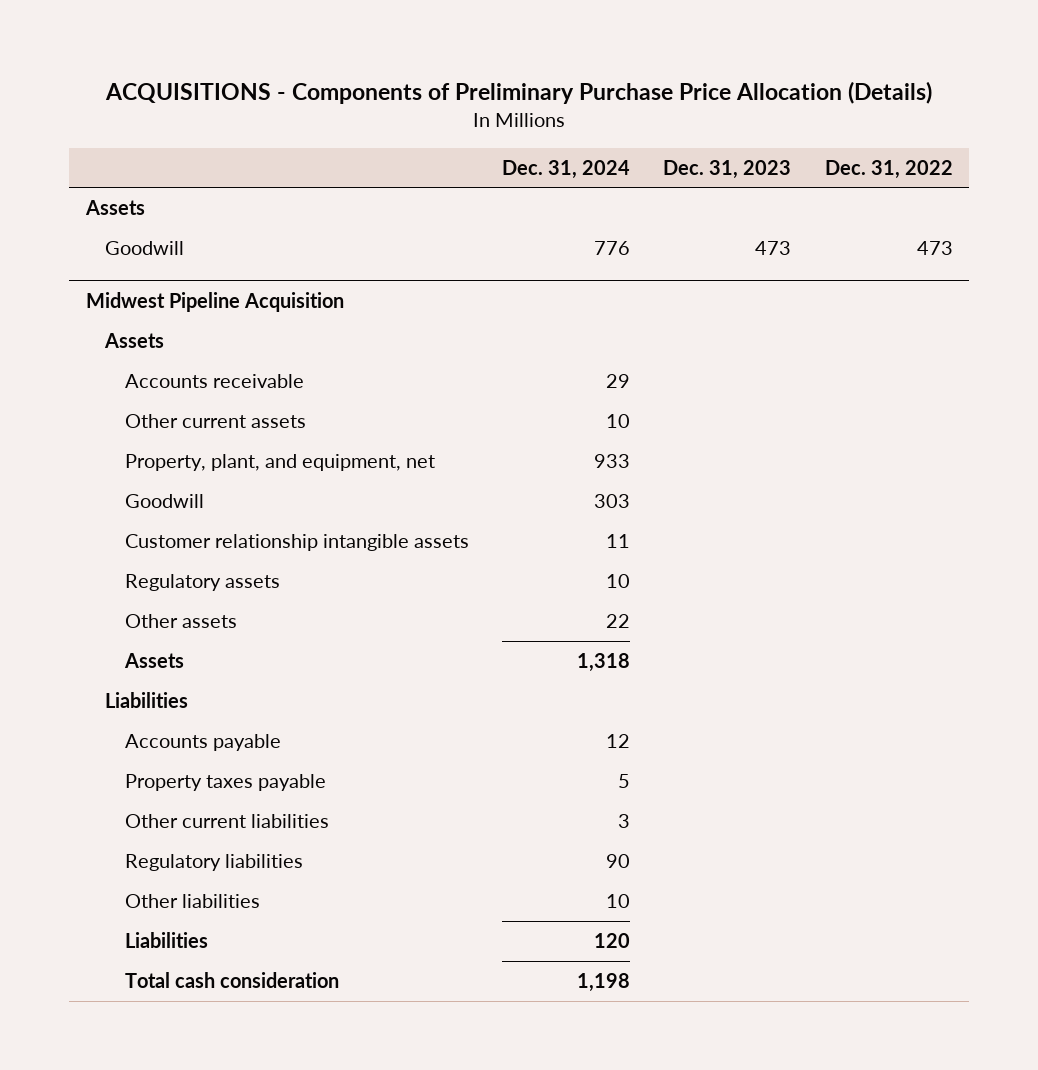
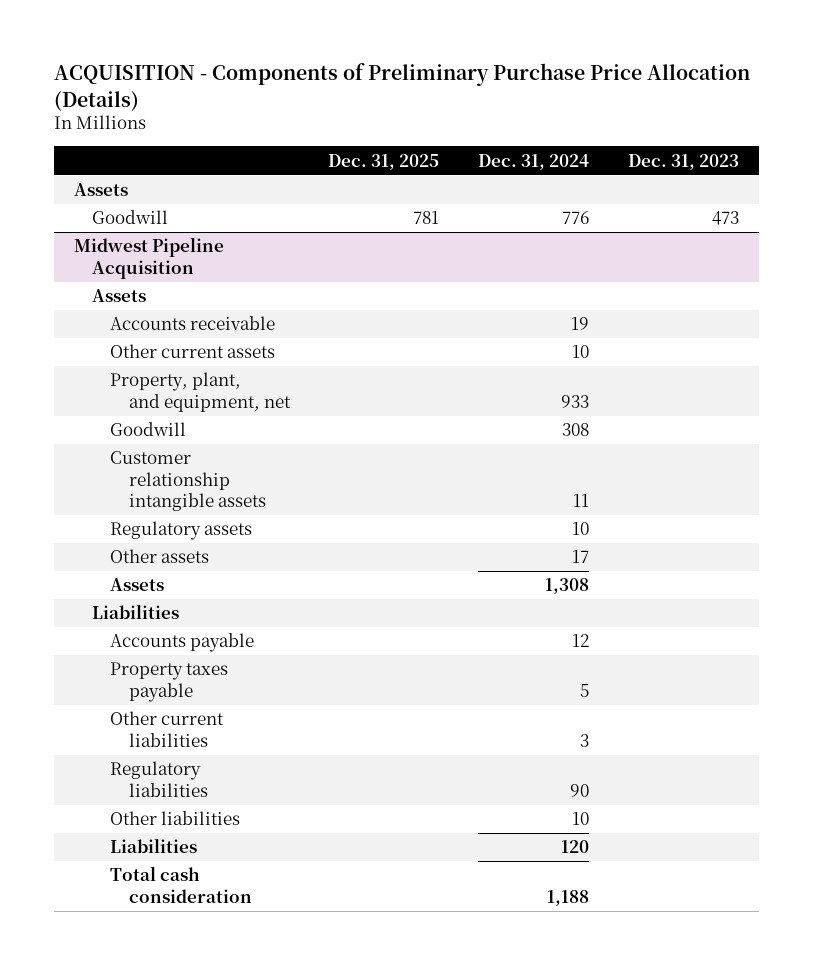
[105,81,933,105] ACQUISITIONS - Components of Preliminary Purchase Price Allocation (Details) -> [54,63,751,111] ACQUISITION - Components of Preliminary Purchase Price Allocation (Details)
[824,159,953,179] Dec. 31, 2022 -> none
none -> [328,153,440,170] Dec. 31, 2025
[606,374,631,389] 29 -> [571,317,590,331] 19
[594,494,631,509] 303 -> [562,423,590,437] 308
[606,614,631,629] 22 -> [572,550,590,564] 17
[577,653,631,673] 1,318 -> [545,578,590,595] 1,308
[577,973,631,993] 1,198 -> [547,889,590,906] 1,188

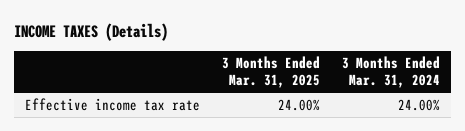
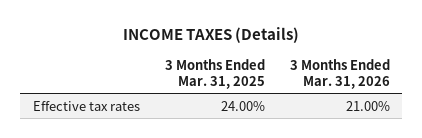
[341,56,440,89] 3 Months Ended Mar. 31, 2024 -> none
none -> [289,58,390,89] 3 Months Ended Mar. 31, 2026
[25,98,201,112] Effective income tax rate -> [32,100,140,111] Effective tax rates

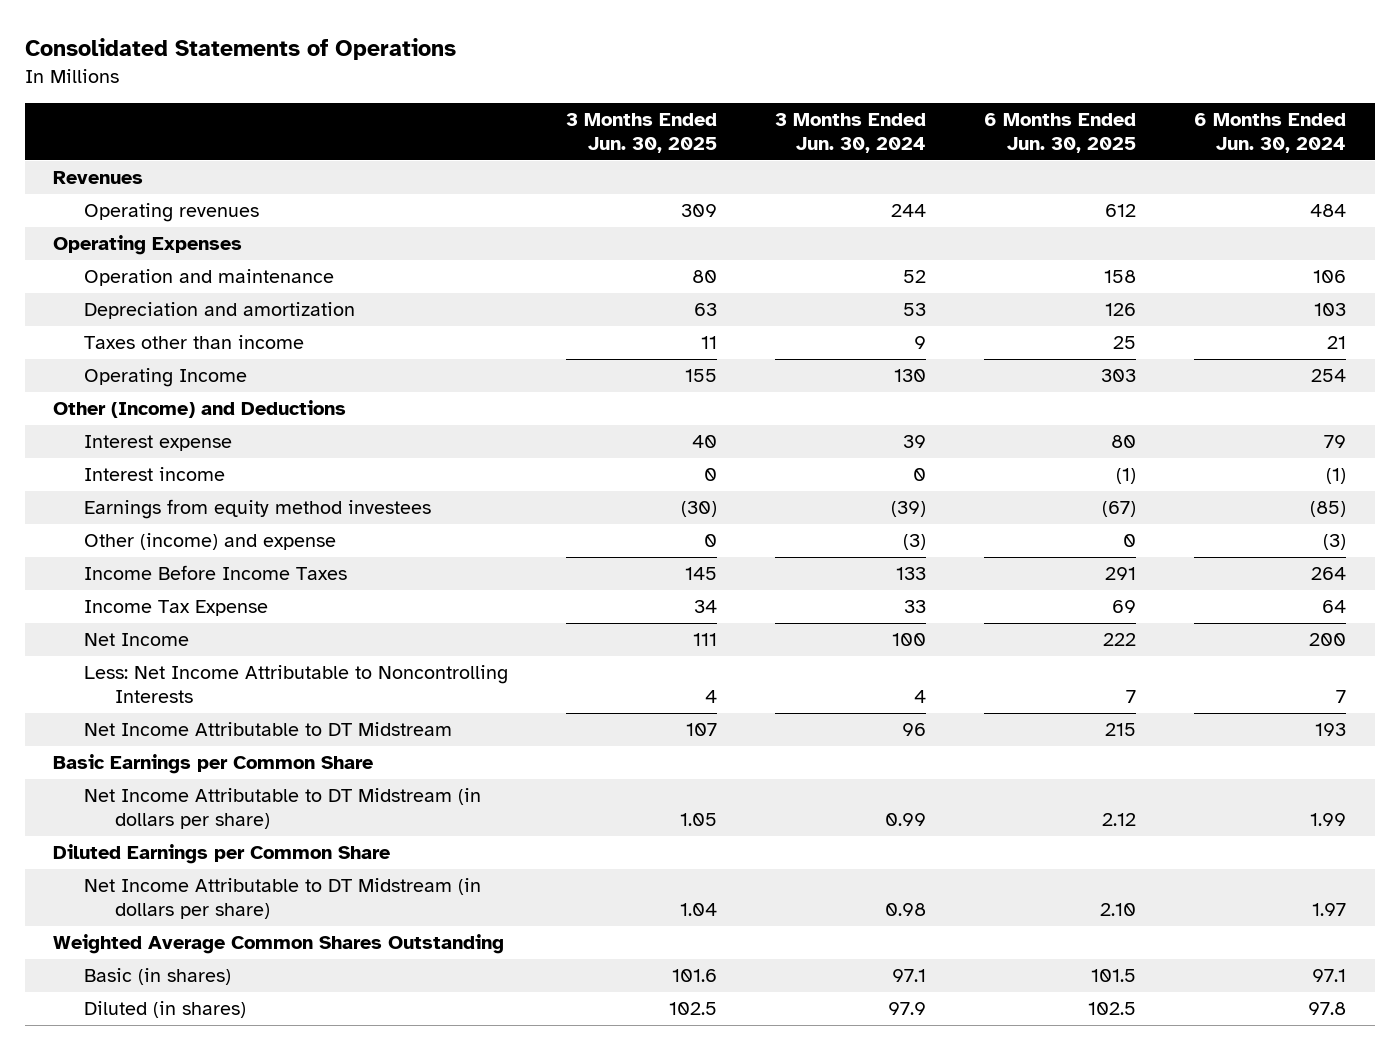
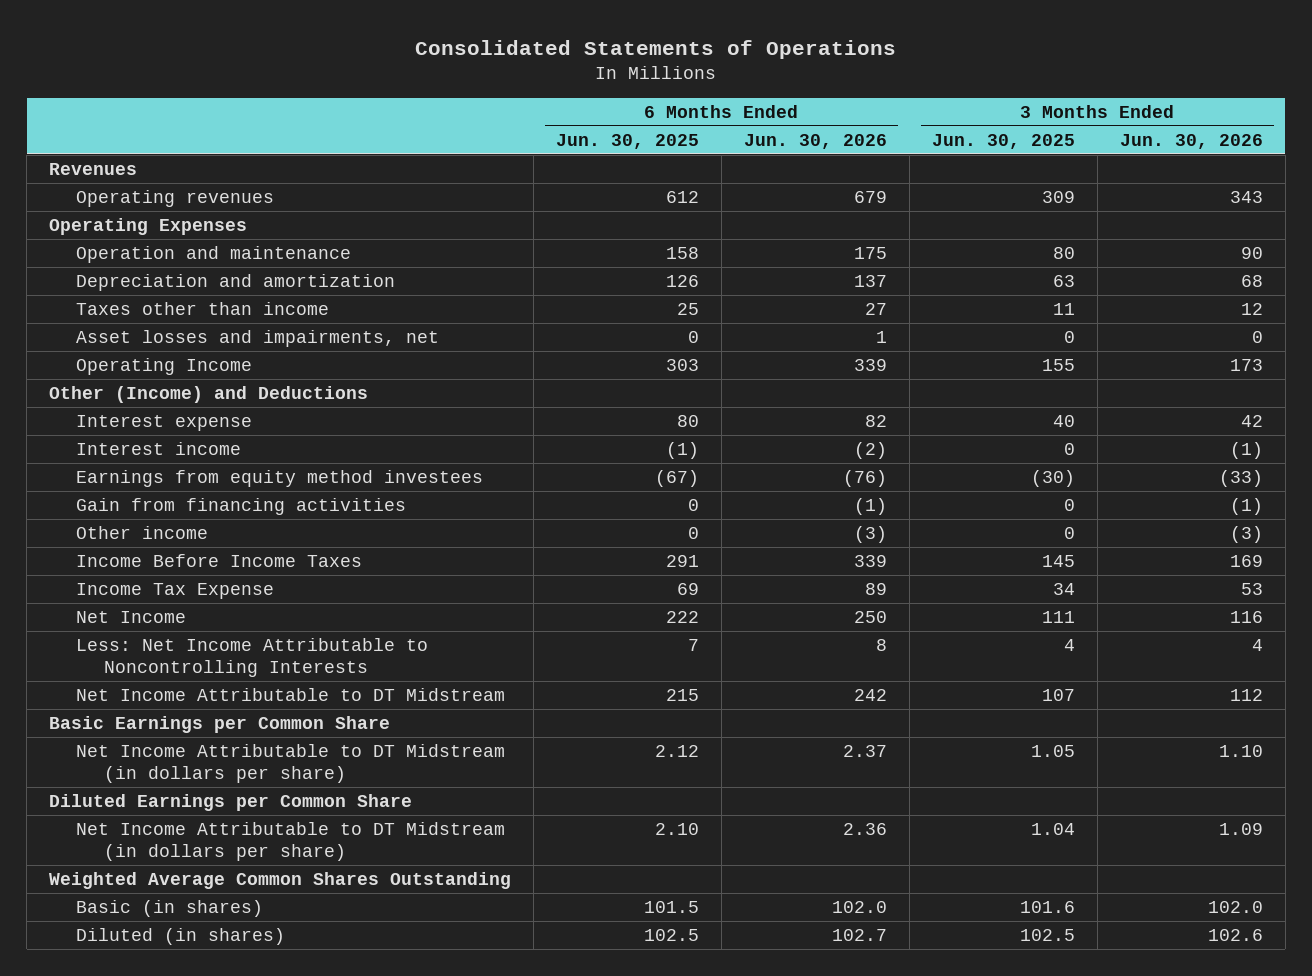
[775,113,927,154] 3 Months Ended Jun. 30, 2024 -> none
[1193,113,1346,154] 6 Months Ended Jun. 30, 2024 -> none
none -> [743,133,887,149] Jun. 30, 2026
none -> [1119,133,1263,149] Jun. 30, 2026
none -> [76,330,440,348] Asset losses and impairments, net
none -> [76,498,407,516] Gain from financing activities
[84,533,337,551] Other (income) and expense -> [76,526,209,540] Other income

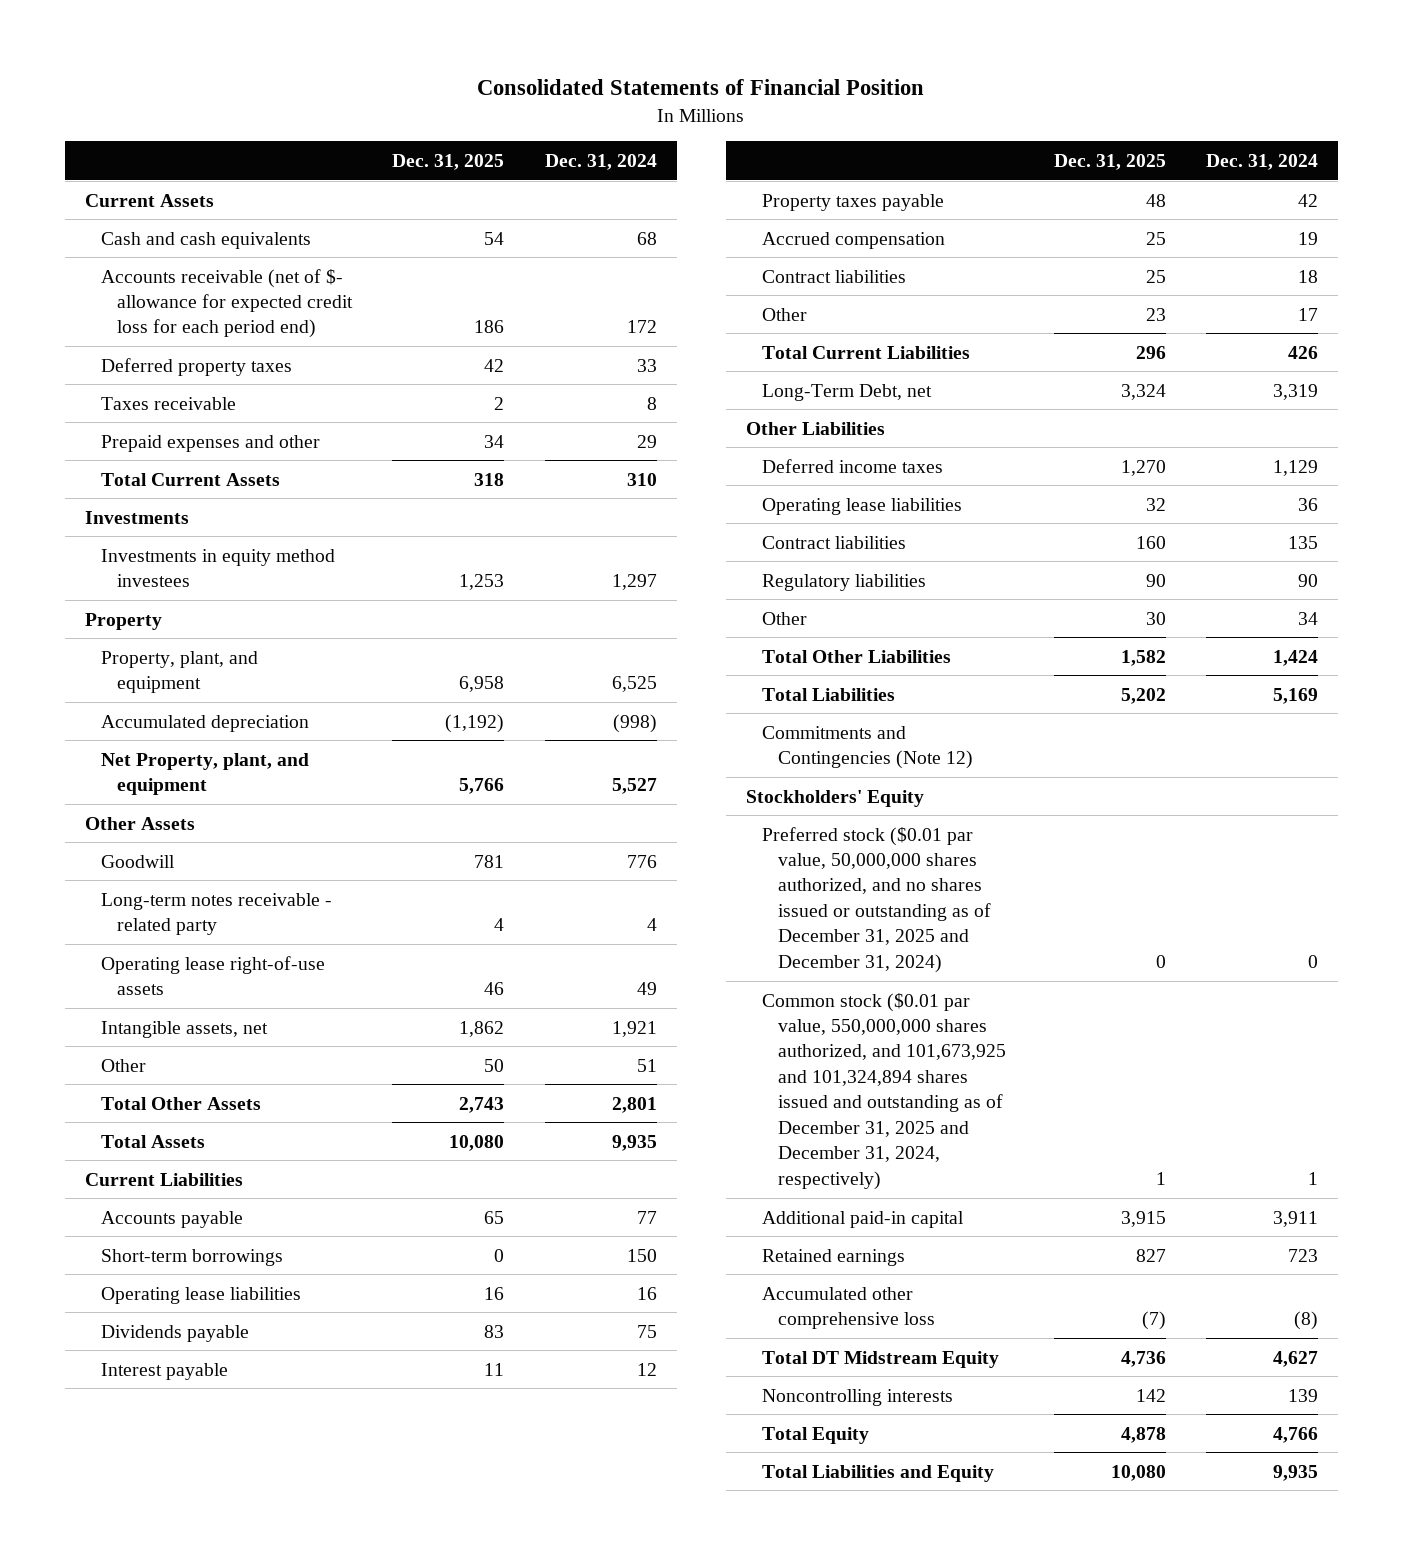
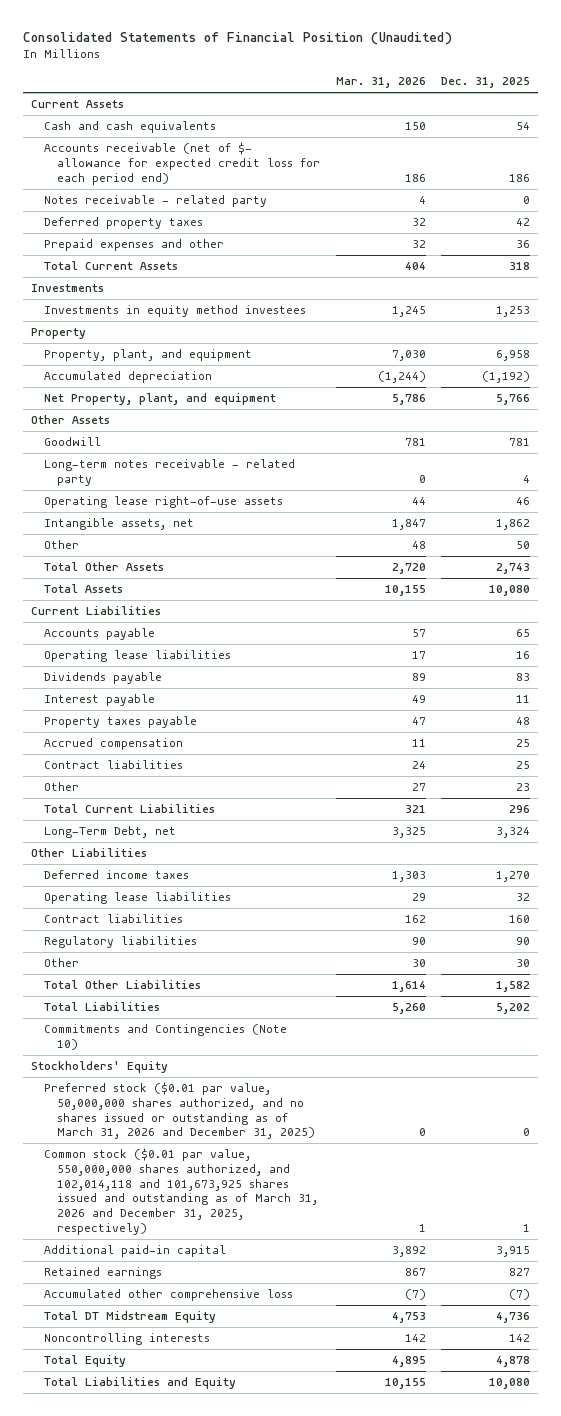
[477,79,925,96] Consolidated Statements of Financial Position -> [23,31,453,45] Consolidated Statements of Financial Position (Unaudited)
[544,153,657,170] Dec. 31, 2024 -> none
none -> [335,77,426,89] Mar. 31, 2026
none -> [43,195,267,208] Notes receivable - related party
[100,396,236,410] Taxes receivable -> none
[484,434,505,448] 34 -> [516,240,531,249] 36
[100,1248,283,1266] Short-term borrowings -> none
[762,725,974,770] Commitments and Contingencies (Note 12) -> [43,1024,287,1050] Commitments and Contingencies (Note 10)
[762,826,992,973] Preferred stock ($0.01 par value, 50,000,000 shares authorized, and no shares issued or outstanding as of December 31, 2025 and December 31, 2024) -> [43,1082,316,1140] Preferred stock ($0.01 par value, 50,000,000 shares authorized, and no shares issued or outstanding as of March 31, 2026 and December 31, 2025)
[762,992,1007,1190] Common stock ($0.01 par value, 550,000,000 shares authorized, and 101,673,925 and 101,324,894 shares issued and outstanding as of December 31, 2025 and December 31, 2024, respectively) -> [43,1148,319,1235] Common stock ($0.01 par value, 550,000,000 shares authorized, and 102,014,118 and 101,673,925 shares issued and outstanding as of March 31, 2026 and December 31, 2025, respectively)

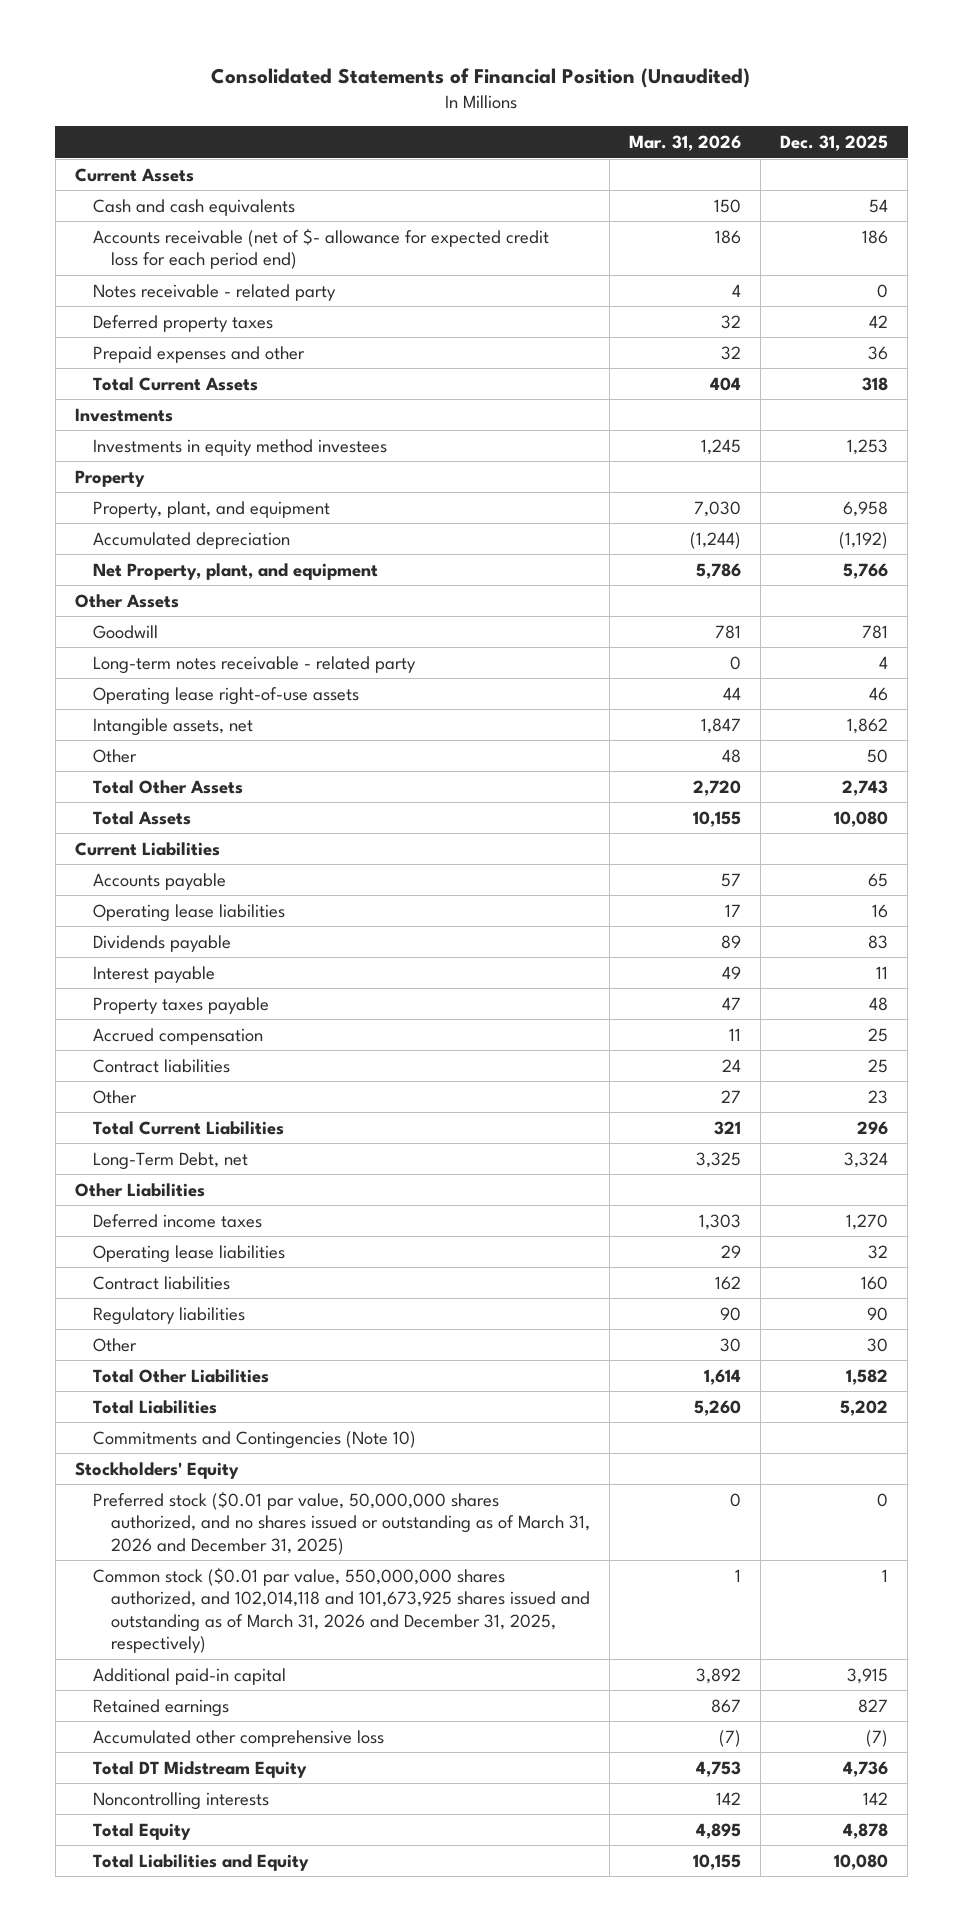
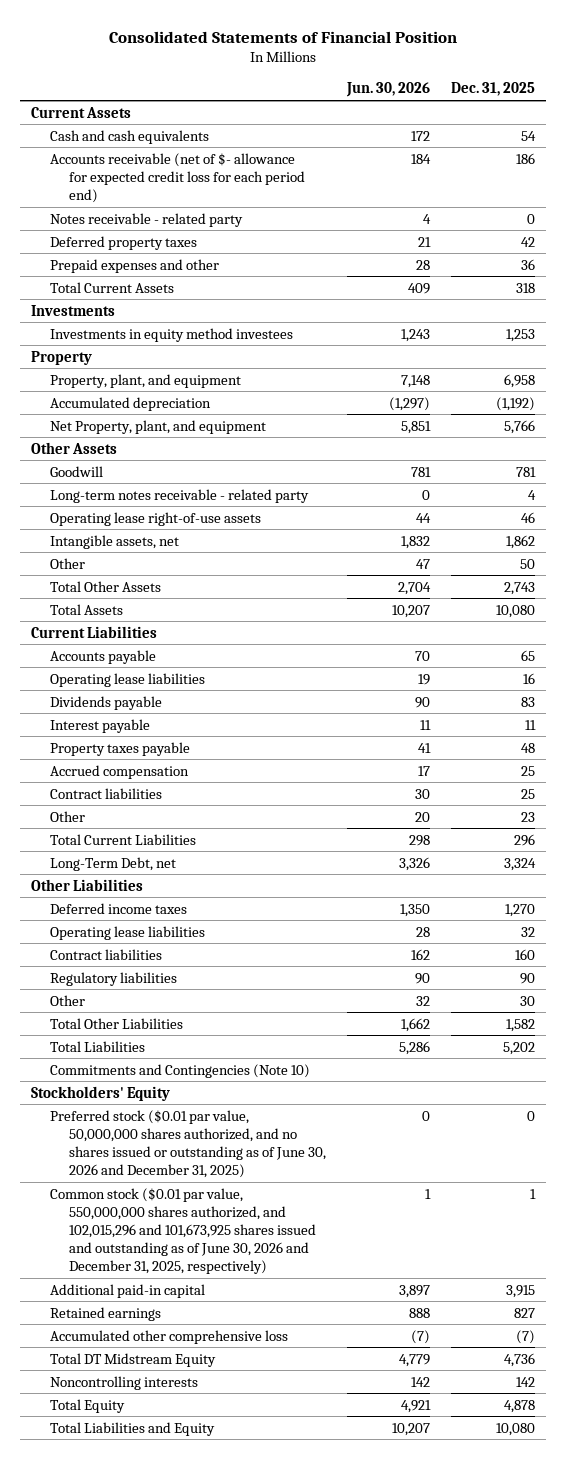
[211,68,751,89] Consolidated Statements of Financial Position (Unaudited) -> [108,30,457,43] Consolidated Statements of Financial Position
[629,135,742,152] Mar. 31, 2026 -> none
none -> [345,82,430,98] Jun. 30, 2026
[92,1490,591,1555] Preferred stock ($0.01 par value, 50,000,000 shares authorized, and no shares issued or outstanding as of March 31, 2026 and December 31, 2025) -> [49,1109,326,1178] Preferred stock ($0.01 par value, 50,000,000 shares authorized, and no shares issued or outstanding as of June 30, 2026 and December 31, 2025)
[92,1566,591,1654] Common stock ($0.01 par value, 550,000,000 shares authorized, and 102,014,118 and 101,673,925 shares issued and outstanding as of March 31, 2026 and December 31, 2025, respectively) -> [49,1187,316,1274] Common stock ($0.01 par value, 550,000,000 shares authorized, and 102,015,296 and 101,673,925 shares issued and outstanding as of June 30, 2026 and December 31, 2025, respectively)

